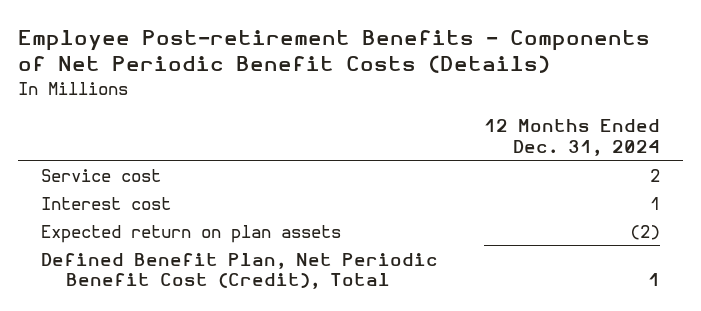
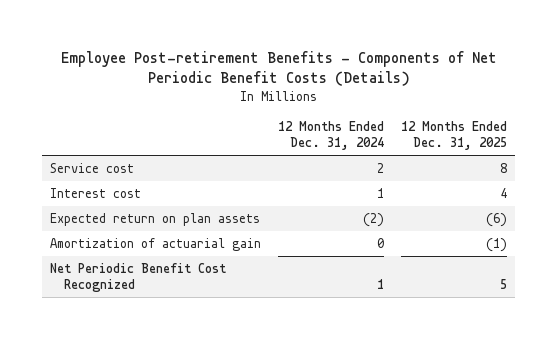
none -> [400,121,507,151] 12 Months Ended Dec. 31, 2025
none -> [50,238,262,252] Amortization of actuarial gain
[40,252,438,289] Defined Benefit Plan, Net Periodic Benefit Cost (Credit), Total -> [50,263,227,293] Net Periodic Benefit Cost Recognized

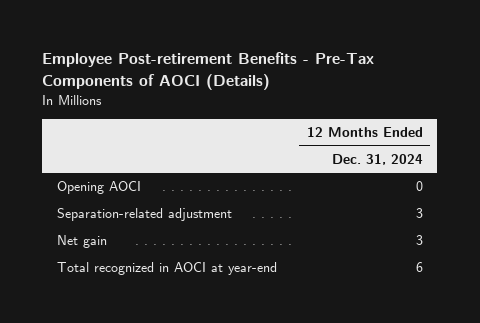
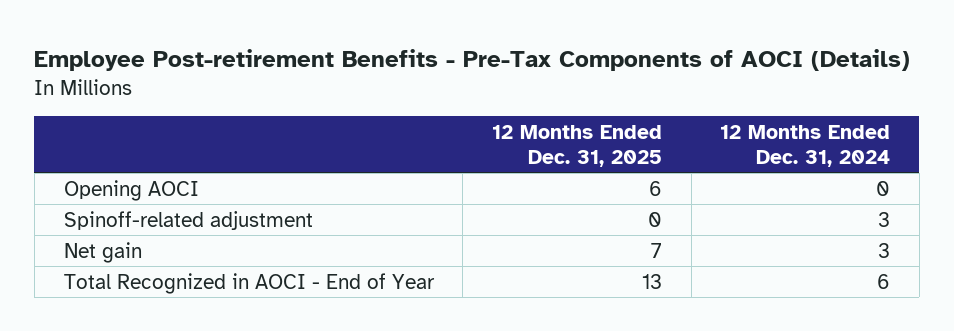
none -> [491,124,662,167] 12 Months Ended Dec. 31, 2025
[57,208,233,222] Separation-related adjustment -> [63,210,313,230] Spinoff-related adjustment
[57,262,278,276] Total recognized in AOCI at year-end -> [63,272,435,294] Total Recognized in AOCI - End of Year

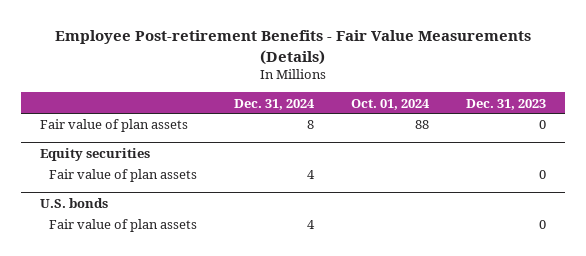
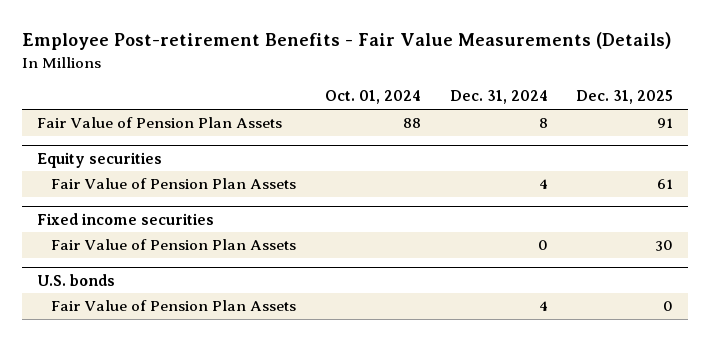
[466,98,547,110] Dec. 31, 2023 -> none
none -> [576,90,674,105] Dec. 31, 2025
[39,119,188,133] Fair value of plan assets -> [36,117,282,129] Fair Value of Pension Plan Assets
[49,169,198,183] Fair value of plan assets -> [50,178,296,190] Fair Value of Pension Plan Assets
none -> [36,212,214,225] Fixed income securities
none -> [50,239,296,251] Fair Value of Pension Plan Assets
[49,219,198,233] Fair value of plan assets -> [50,300,296,312] Fair Value of Pension Plan Assets

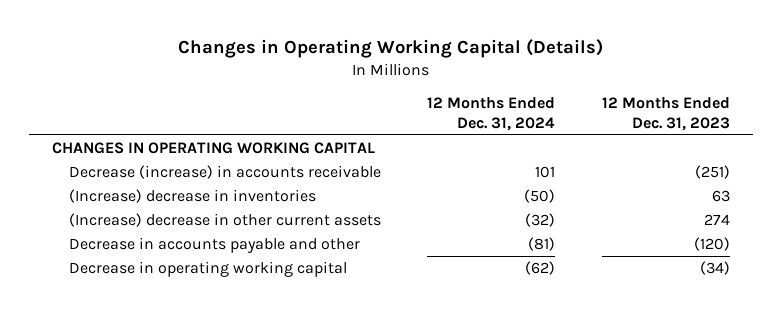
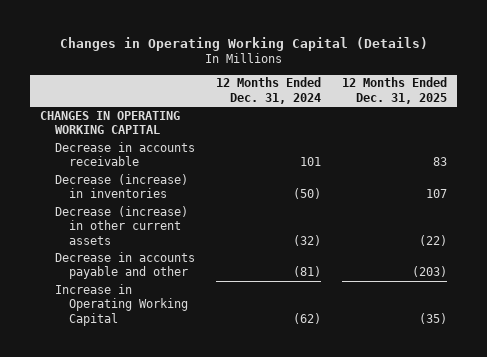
[601,96,730,131] 12 Months Ended Dec. 31, 2023 -> none
none -> [341,77,447,104] 12 Months Ended Dec. 31, 2025
[68,164,381,179] Decrease (increase) in accounts receivable -> [54,141,195,167] Decrease in accounts receivable
[68,188,316,203] (Increase) decrease in inventories -> [54,173,188,199] Decrease (increase) in inventories
[68,212,381,227] (Increase) decrease in other current assets -> [54,205,188,245] Decrease (increase) in other current assets
[68,260,347,277] Decrease in operating working capital -> [54,283,188,326] Increase in Operating Working Capital

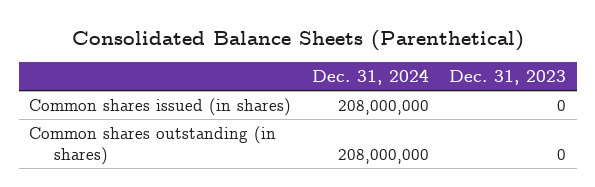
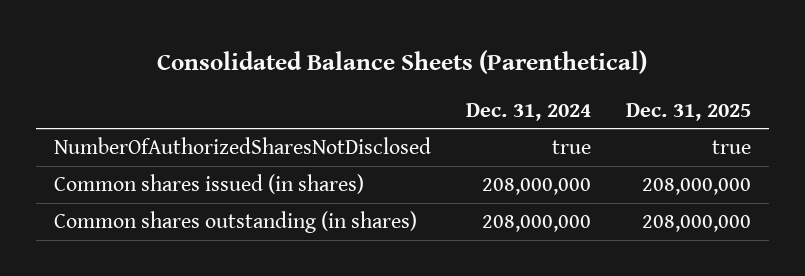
[449,70,567,86] Dec. 31, 2023 -> none
none -> [626,102,752,121] Dec. 31, 2025
none -> [53,137,431,155] NumberOfAuthorizedSharesNotDisclosed

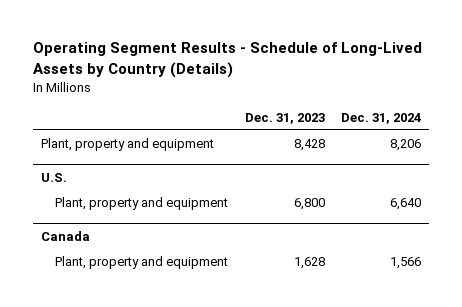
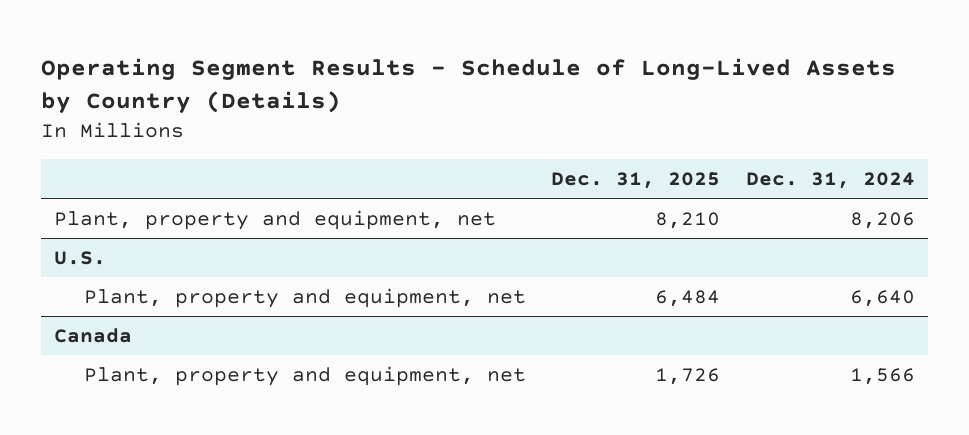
[244,113,325,125] Dec. 31, 2023 -> none
none -> [551,171,721,189] Dec. 31, 2025
[40,138,214,152] Plant, property and equipment -> [54,210,497,231] Plant, property and equipment, net
[55,197,229,211] Plant, property and equipment -> [83,288,526,309] Plant, property and equipment, net
[55,256,229,270] Plant, property and equipment -> [83,366,526,387] Plant, property and equipment, net

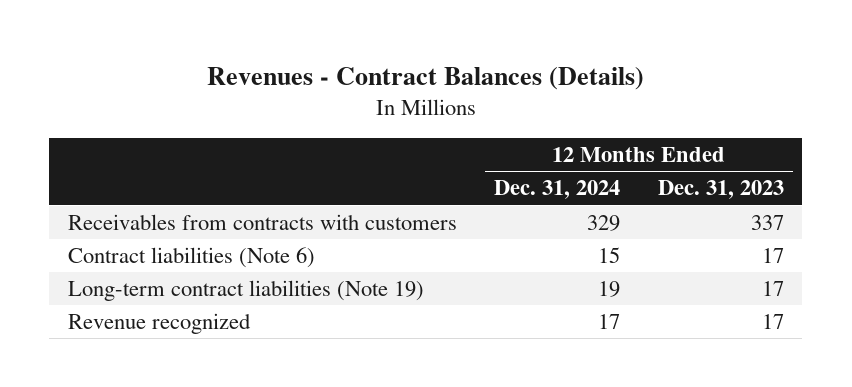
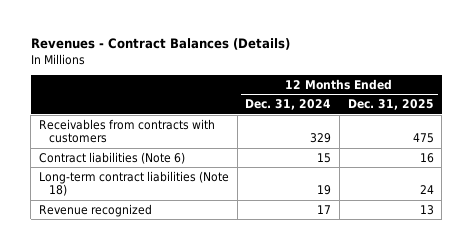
[657,180,784,200] Dec. 31, 2023 -> none
none -> [347,99,434,111] Dec. 31, 2025
[68,280,425,302] Long-term contract liabilities (Note 19) -> [38,170,229,197] Long-term contract liabilities (Note 18)

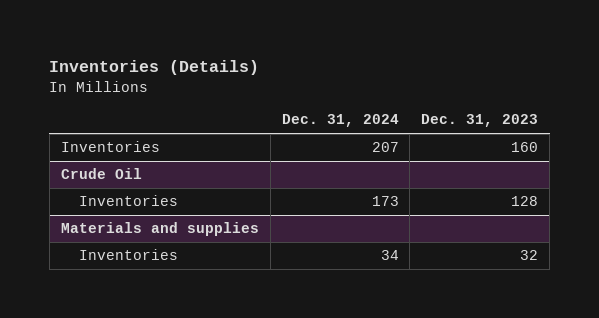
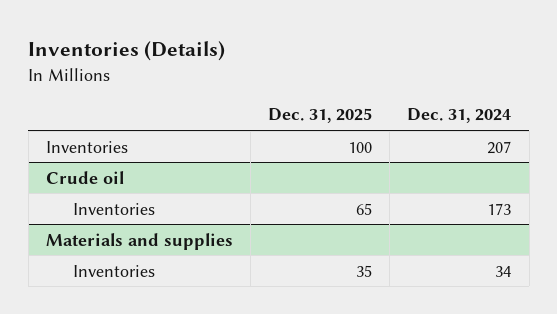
[421,114,539,128] Dec. 31, 2023 -> none
none -> [268,108,373,124] Dec. 31, 2025
[60,168,142,180] Crude Oil -> [45,170,124,184] Crude oil

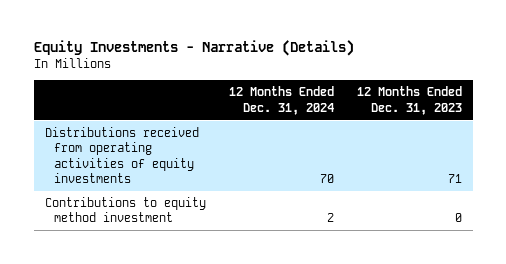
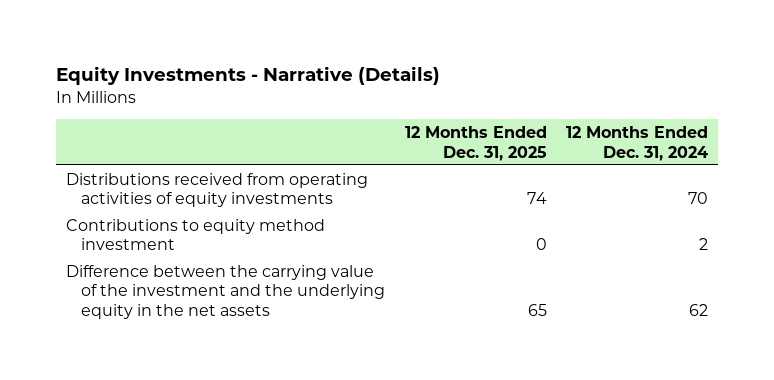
[356,86,462,115] 12 Months Ended Dec. 31, 2023 -> none
none -> [404,125,547,161] 12 Months Ended Dec. 31, 2025
none -> [65,264,386,320] Difference between the carrying value of the investment and the underlying equity in the net assets

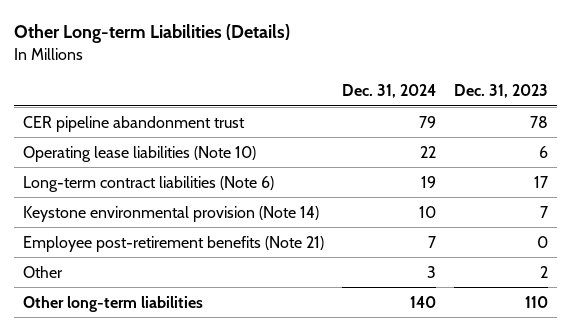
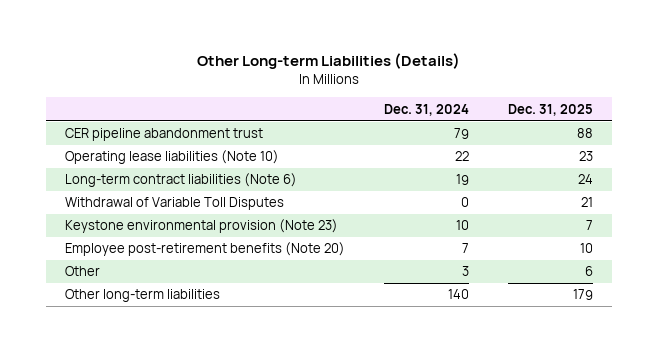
[453,84,548,99] Dec. 31, 2023 -> none
none -> [507,103,593,116] Dec. 31, 2025
none -> [65,197,285,211] Withdrawal of Variable Toll Disputes
[22,205,319,222] Keystone environmental provision (Note 14) -> [65,219,339,234] Keystone environmental provision (Note 23)
[22,235,324,252] Employee post-retirement benefits (Note 21) -> [65,242,346,257] Employee post-retirement benefits (Note 20)

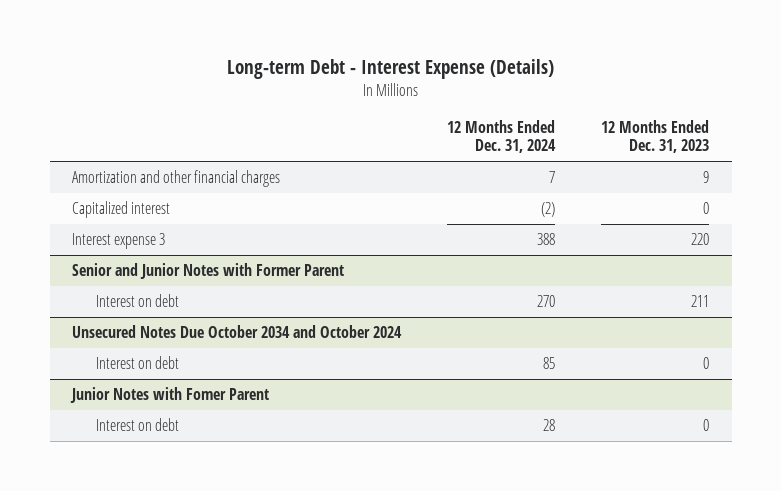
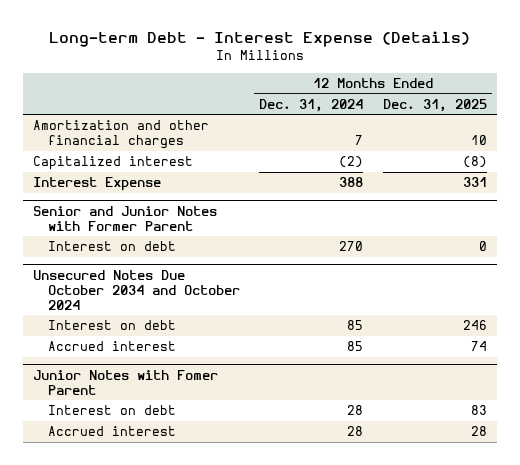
[600,119,709,154] 12 Months Ended Dec. 31, 2023 -> none
none -> [383,98,488,112] Dec. 31, 2025
[72,233,166,250] Interest expense 3 -> [33,177,162,192] Interest Expense
none -> [47,341,176,352] Accrued interest
none -> [47,426,176,437] Accrued interest

